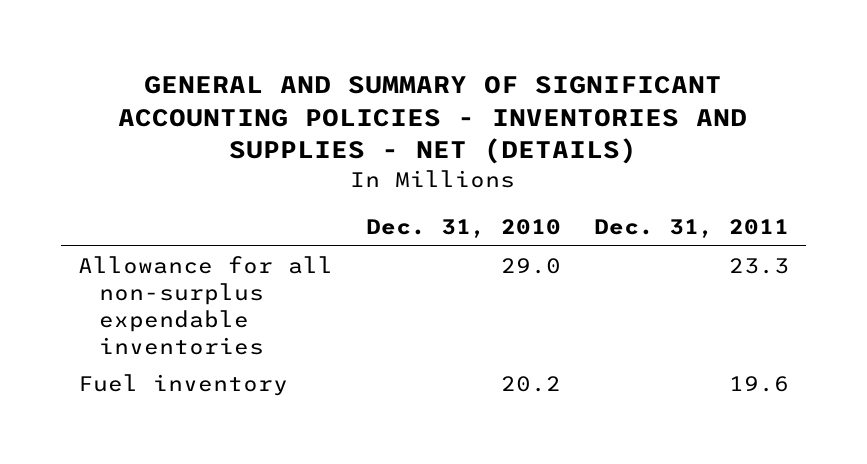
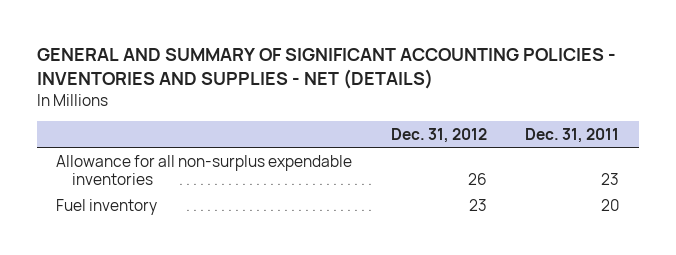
[365,218,561,238] Dec. 31, 2010 -> none
none -> [390,127,487,143] Dec. 31, 2012
[729,258,790,275] 23.3 -> [601,173,620,186] 23
[729,376,790,393] 19.6 -> [601,198,620,211] 20

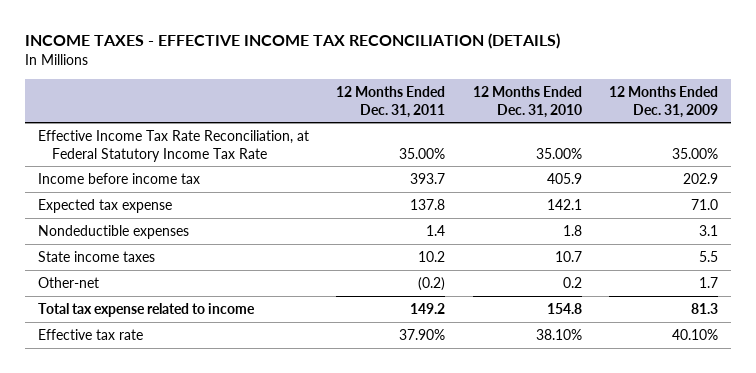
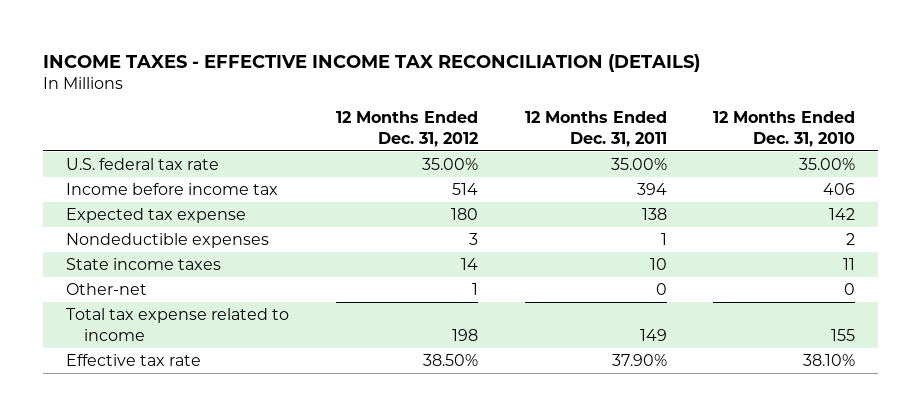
[608,85,718,118] 12 Months Ended Dec. 31, 2009 -> none
none -> [335,111,478,147] 12 Months Ended Dec. 31, 2012
[38,129,310,162] Effective Income Tax Rate Reconciliation, at Federal Statutory Income Tax Rate -> [66,158,220,171] U.S. federal tax rate
[410,172,446,184] 393.7 -> [636,183,667,196] 394
[546,172,582,184] 405.9 -> [823,183,856,196] 406
[410,198,446,210] 137.8 -> [641,208,667,221] 138
[546,198,582,210] 142.1 -> [829,208,856,221] 142
[426,224,446,236] 1.4 -> [660,233,667,246] 1
[562,224,582,236] 1.8 -> [846,233,856,246] 2
[418,250,446,262] 10.2 -> [649,258,667,271] 10
[554,250,582,262] 10.7 -> [843,258,856,271] 11
[418,276,446,291] (0.2) -> [655,283,667,296] 0
[562,276,582,288] 0.2 -> [844,283,856,296] 0
[410,302,446,314] 149.2 -> [639,328,667,341] 149
[546,302,582,314] 154.8 -> [831,328,856,341] 155

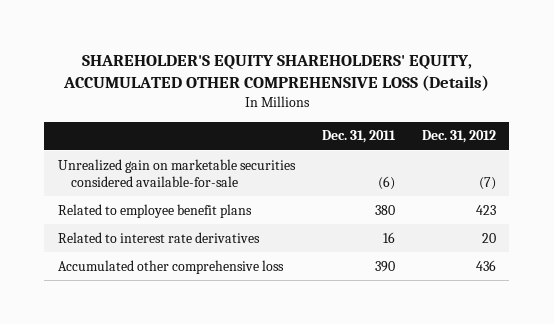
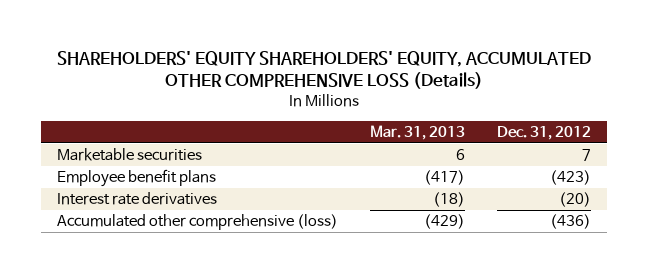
[62,55,489,92] SHAREHOLDER'S EQUITY SHAREHOLDERS' EQUITY, ACCUMULATED OTHER COMPREHENSIVE LOSS (Details) -> [57,50,592,90] SHAREHOLDERS' EQUITY SHAREHOLDERS' EQUITY, ACCUMULATED OTHER COMPREHENSIVE LOSS (Details)
[321,130,396,144] Dec. 31, 2011 -> none
none -> [370,125,466,141] Mar. 31, 2013
[57,158,296,188] Unrealized gain on marketable securities considered available-for-sale -> [56,148,202,162] Marketable securities
[478,177,496,191] (7) -> [582,149,592,162] 7
[57,203,252,218] Related to employee benefit plans -> [56,169,216,188] Employee benefit plans
[475,204,496,215] 423 -> [550,170,592,186] (423)
[57,231,260,243] Related to interest rate derivatives -> [56,192,217,206] Interest rate derivatives
[481,232,496,243] 20 -> [559,192,592,208] (20)
[57,259,284,274] Accumulated other comprehensive loss -> [56,214,338,231] Accumulated other comprehensive (loss)
[475,259,496,271] 436 -> [550,214,592,230] (436)

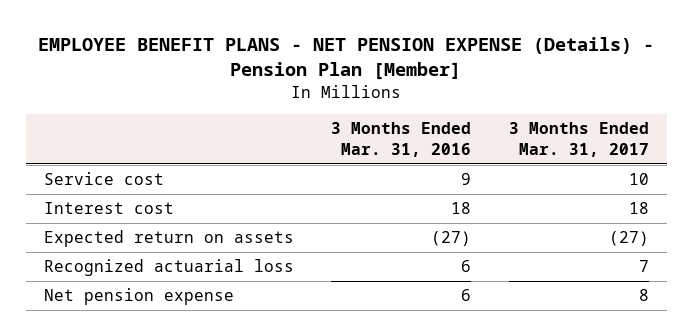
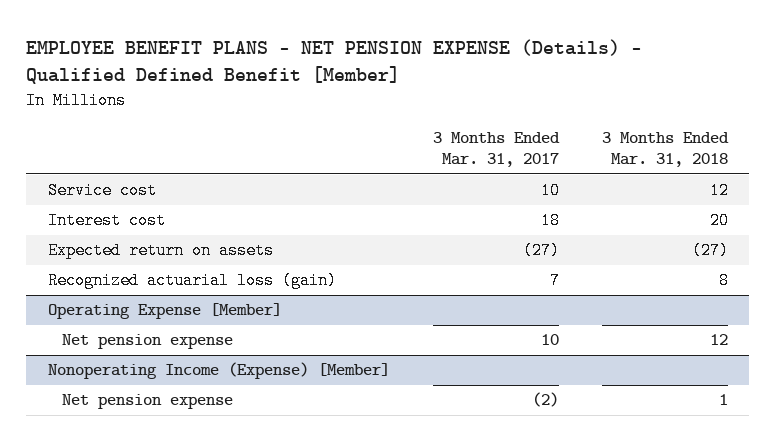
[38,36,655,80] EMPLOYEE BENEFIT PLANS - NET PENSION EXPENSE (Details) - Pension Plan [Member] -> [26,38,643,85] EMPLOYEE BENEFIT PLANS - NET PENSION EXPENSE (Details) - Qualified Defined Benefit [Member]
[331,122,472,157] 3 Months Ended Mar. 31, 2016 -> none
none -> [601,131,729,168] 3 Months Ended Mar. 31, 2018
[44,259,295,277] Recognized actuarial loss -> [47,272,337,290] Recognized actuarial loss (gain)
none -> [47,303,282,320] Operating Expense [Member]
[638,289,649,302] 8 -> [540,334,559,346] 10
none -> [47,362,390,380] Nonoperating Income (Expense) [Member]
none -> [62,394,234,410] Net pension expense

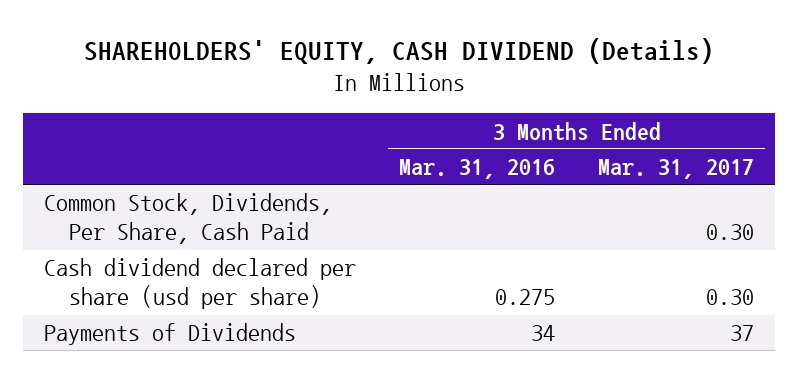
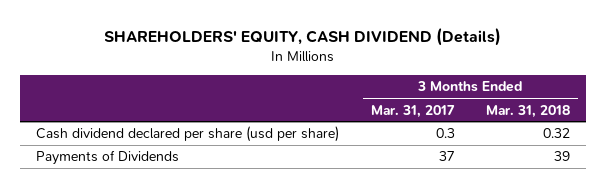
[399,159,556,180] Mar. 31, 2016 -> none
none -> [486,104,571,118] Mar. 31, 2018
[44,193,333,245] Common Stock, Dividends, Per Share, Cash Paid -> none
[705,289,754,306] 0.30 -> [435,128,455,139] 0.3

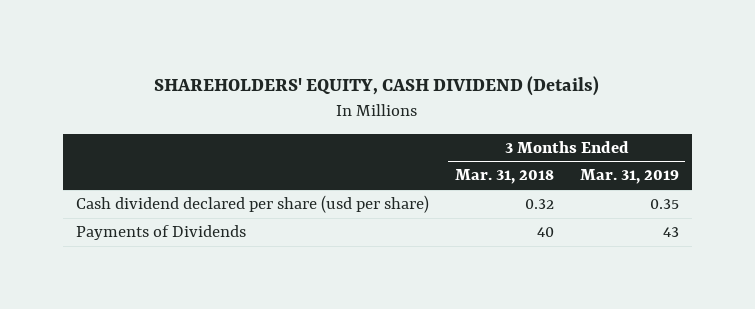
[370,104,455,118] Mar. 31, 2017 -> none
none -> [579,169,679,185] Mar. 31, 2019
[554,151,571,162] 39 -> [536,227,554,238] 40

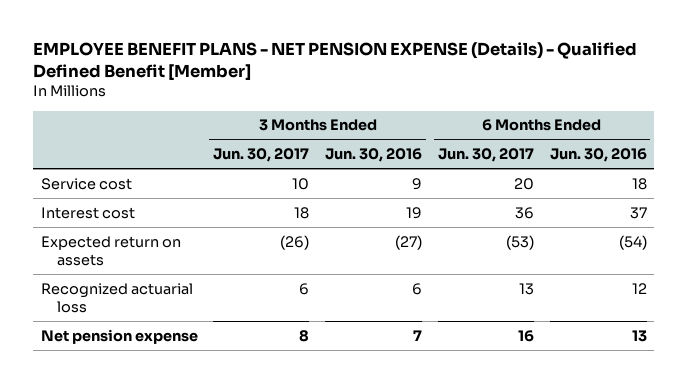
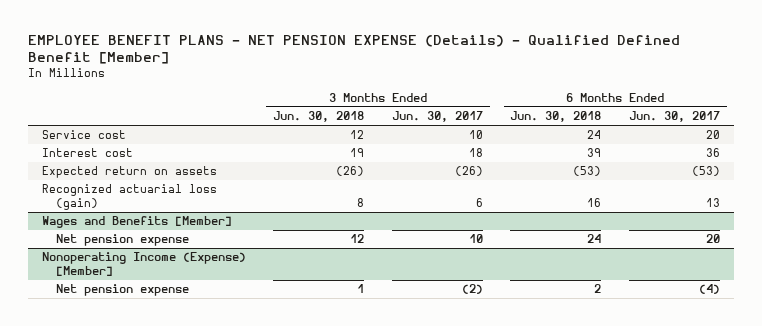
[325,148,423,163] Jun. 30, 2016 -> none
[549,148,647,163] Jun. 30, 2016 -> none
none -> [273,111,365,123] Jun. 30, 2018
none -> [510,111,602,123] Jun. 30, 2018
[40,282,193,314] Recognized actuarial loss -> [41,184,217,210] Recognized actuarial loss (gain)
none -> [41,216,232,229] Wages and Benefits [Member]
[299,329,310,342] 8 -> [468,234,483,244] 10
[517,329,534,342] 16 -> [706,234,721,244] 20
none -> [41,252,246,276] Nonoperating Income (Expense) [Member]
none -> [55,284,189,297] Net pension expense

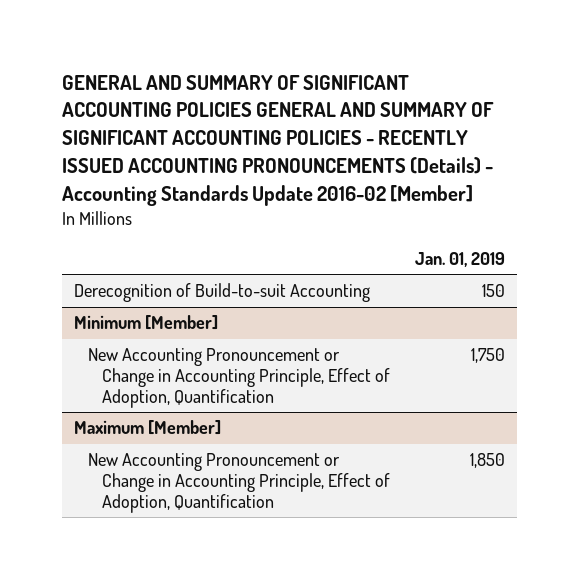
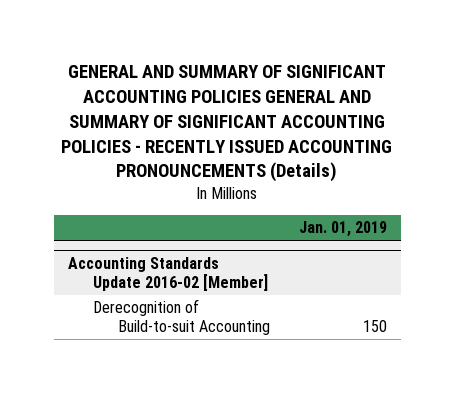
[62,74,495,206] GENERAL AND SUMMARY OF SIGNIFICANT ACCOUNTING POLICIES GENERAL AND SUMMARY OF SIGNIFICANT ACCOUNTING POLICIES - RECENTLY ISSUED ACCOUNTING PRONOUNCEMENTS (Details) - Accounting Standards Update 2016-02 [Member] -> [61,65,393,183] GENERAL AND SUMMARY OF SIGNIFICANT ACCOUNTING POLICIES GENERAL AND SUMMARY OF SIGNIFICANT ACCOUNTING POLICIES - RECENTLY ISSUED ACCOUNTING PRONOUNCEMENTS (Details)
none -> [67,256,269,291] Accounting Standards Update 2016-02 [Member]
[74,315,219,331] Minimum [Member] -> none
[88,348,391,408] New Accounting Pronouncement or Change in Accounting Principle, Effect of Adoption, Quantification -> none
[74,420,222,436] Maximum [Member] -> none
[88,453,391,513] New Accounting Pronouncement or Change in Accounting Principle, Effect of Adoption, Quantification -> none

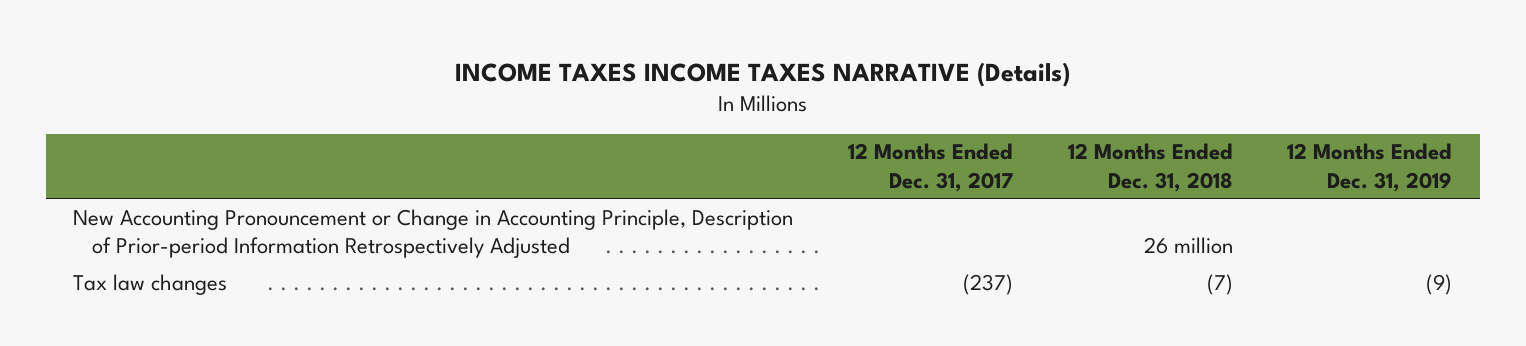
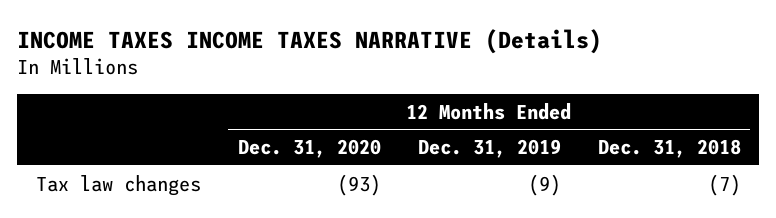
[847,143,1013,192] 12 Months Ended Dec. 31, 2017 -> none
none -> [237,139,381,159] Dec. 31, 2020
[73,208,794,258] New Accounting Pronouncement or Change in Accounting Principle, Description of Prior-period Information Retrospectively Adjusted -> none

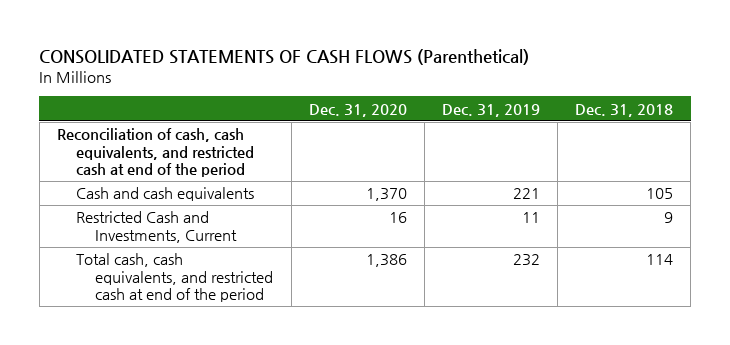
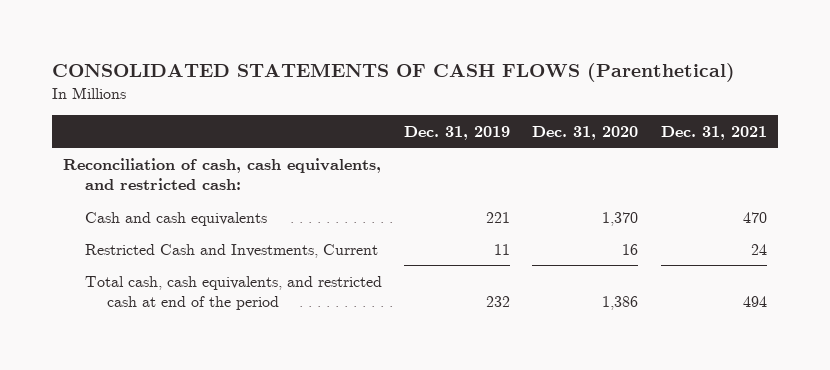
[574,103,673,117] Dec. 31, 2018 -> none
none -> [660,125,767,140] Dec. 31, 2021
[57,128,255,178] Reconciliation of cash, cash equivalents, and restricted cash at end of the period -> [63,157,382,191] Reconciliation of cash, cash equivalents, and restricted cash:

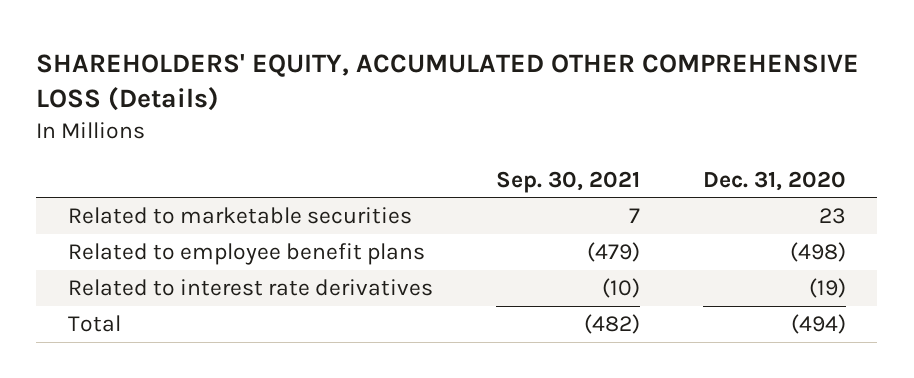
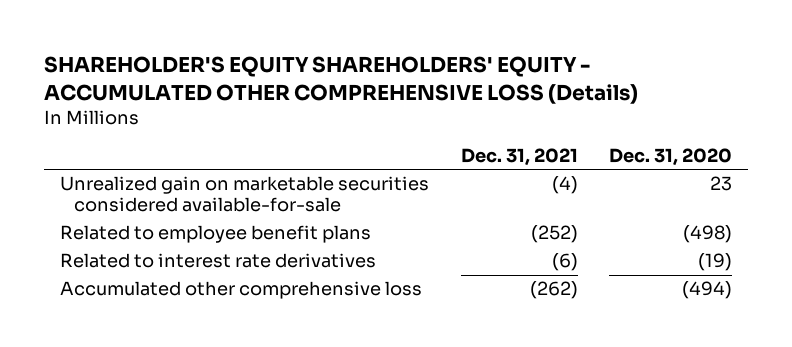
[36,53,860,112] SHAREHOLDERS' EQUITY, ACCUMULATED OTHER COMPREHENSIVE LOSS (Details) -> [44,55,639,104] SHAREHOLDER'S EQUITY SHAREHOLDERS' EQUITY - ACCUMULATED OTHER COMPREHENSIVE LOSS (Details)
[495,170,640,193] Sep. 30, 2021 -> none
none -> [460,147,578,166] Dec. 31, 2021
[67,207,412,225] Related to marketable securities -> [59,176,429,213] Unrealized gain on marketable securities considered available-for-sale
[67,315,121,333] Total -> [59,281,422,300] Accumulated other comprehensive loss

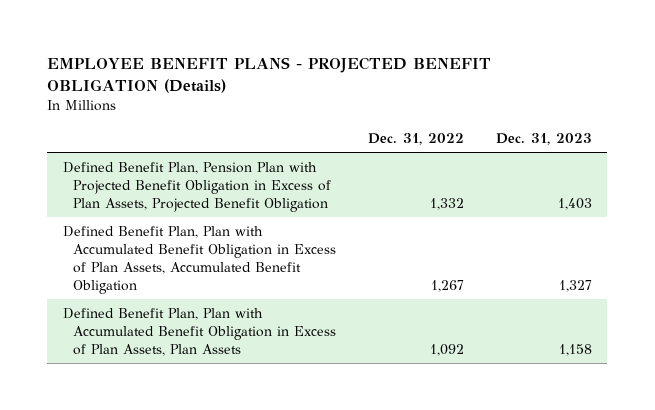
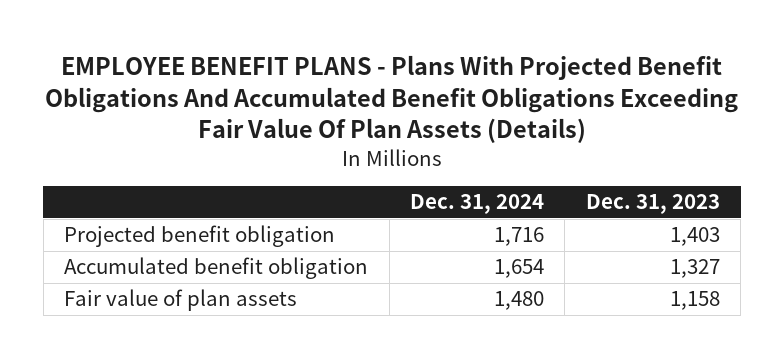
[47,57,492,93] EMPLOYEE BENEFIT PLANS - PROJECTED BENEFIT OBLIGATION (Details) -> [45,55,739,144] EMPLOYEE BENEFIT PLANS - Plans With Projected Benefit Obligations And Accumulated Benefit Obligations Exceeding Fair Value Of Plan Assets (Details)
[367,133,464,146] Dec. 31, 2022 -> none
none -> [410,194,545,215] Dec. 31, 2024
[62,162,332,213] Defined Benefit Plan, Pension Plan with Projected Benefit Obligation in Excess of Plan Assets, Projected Benefit Obligation -> [64,225,336,248] Projected benefit obligation
[62,226,337,294] Defined Benefit Plan, Plan with Accumulated Benefit Obligation in Excess of Plan Assets, Accumulated Benefit Obligation -> [64,257,369,280] Accumulated benefit obligation
[62,308,337,357] Defined Benefit Plan, Plan with Accumulated Benefit Obligation in Excess of Plan Assets, Plan Assets -> [64,289,298,312] Fair value of plan assets

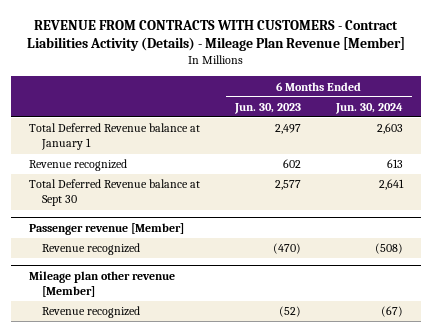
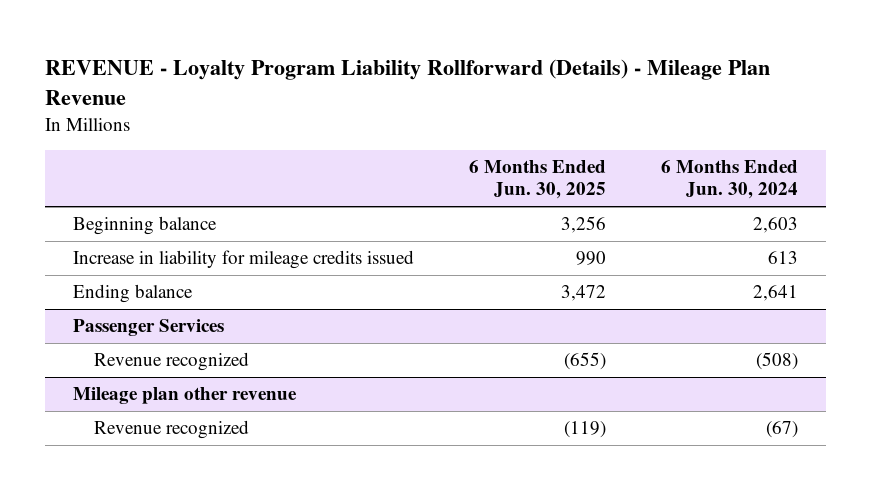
[26,19,405,52] REVENUE FROM CONTRACTS WITH CUSTOMERS - Contract Liabilities Activity (Details) - Mileage Plan Revenue [Member] -> [44,58,770,105] REVENUE - Loyalty Program Liability Rollforward (Details) - Mileage Plan Revenue
[233,102,301,114] Jun. 30, 2023 -> none
none -> [468,160,606,200] 6 Months Ended Jun. 30, 2025
[28,123,200,151] Total Deferred Revenue balance at January 1 -> [72,216,217,236] Beginning balance
[28,159,127,172] Revenue recognized -> [72,250,414,270] Increase in liability for mileage credits issued
[28,179,200,207] Total Deferred Revenue balance at Sept 30 -> [72,284,193,304] Ending balance
[28,222,184,235] Passenger revenue [Member] -> [72,319,224,337] Passenger Services
[28,270,175,298] Mileage plan other revenue [Member] -> [72,387,297,405] Mileage plan other revenue

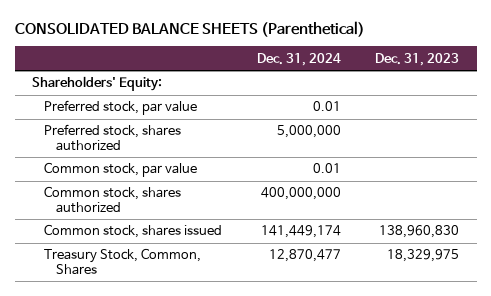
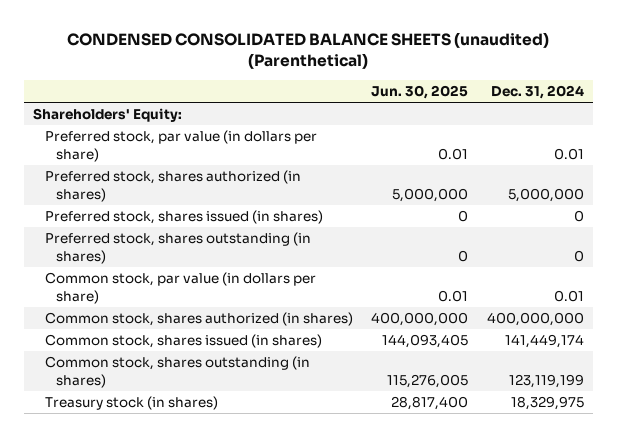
[14,20,365,37] CONSOLIDATED BALANCE SHEETS (Parenthetical) -> [67,32,550,70] CONDENSED CONSOLIDATED BALANCE SHEETS (unaudited) (Parenthetical)
[375,52,460,66] Dec. 31, 2023 -> none
none -> [371,84,469,99] Jun. 30, 2025
[44,100,198,116] Preferred stock, par value -> [44,130,317,162] Preferred stock, par value (in dollars per share)
[44,124,182,151] Preferred stock, shares authorized -> [44,170,301,202] Preferred stock, shares authorized (in shares)
none -> [44,210,323,225] Preferred stock, shares issued (in shares)
none -> [44,232,311,264] Preferred stock, shares outstanding (in shares)
[44,162,198,178] Common stock, par value -> [44,272,316,304] Common stock, par value (in dollars per share)
[44,186,182,213] Common stock, shares authorized -> [44,312,353,327] Common stock, shares authorized (in shares)
[44,224,223,239] Common stock, shares issued -> [44,334,322,349] Common stock, shares issued (in shares)
none -> [44,356,310,388] Common stock, shares outstanding (in shares)
[44,248,202,275] Treasury Stock, Common, Shares -> [44,396,218,411] Treasury stock (in shares)
[268,249,341,263] 12,870,477 -> [510,396,584,411] 18,329,975

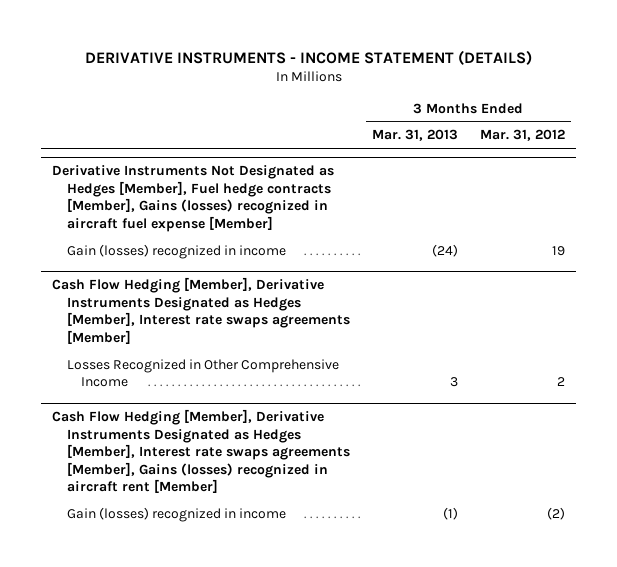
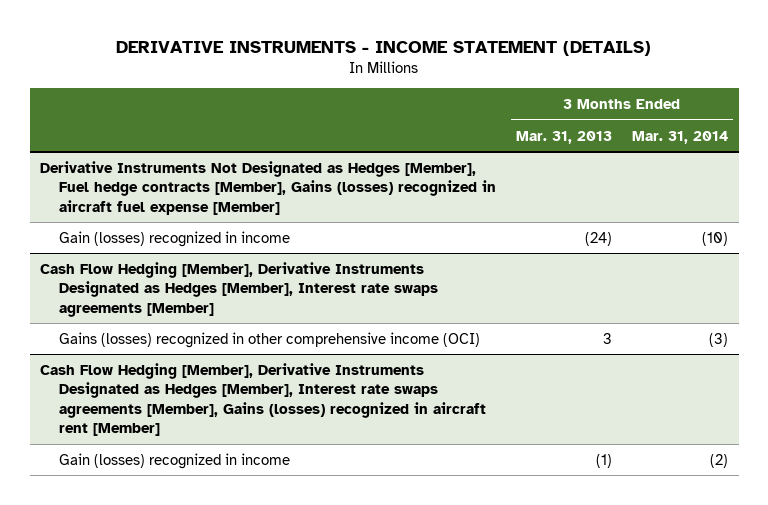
[480,129,566,142] Mar. 31, 2012 -> none
none -> [632,130,729,144] Mar. 31, 2014
[66,358,339,388] Losses Recognized in Other Comprehensive Income -> [58,331,480,348] Gains (losses) recognized in other comprehensive income (OCI)

